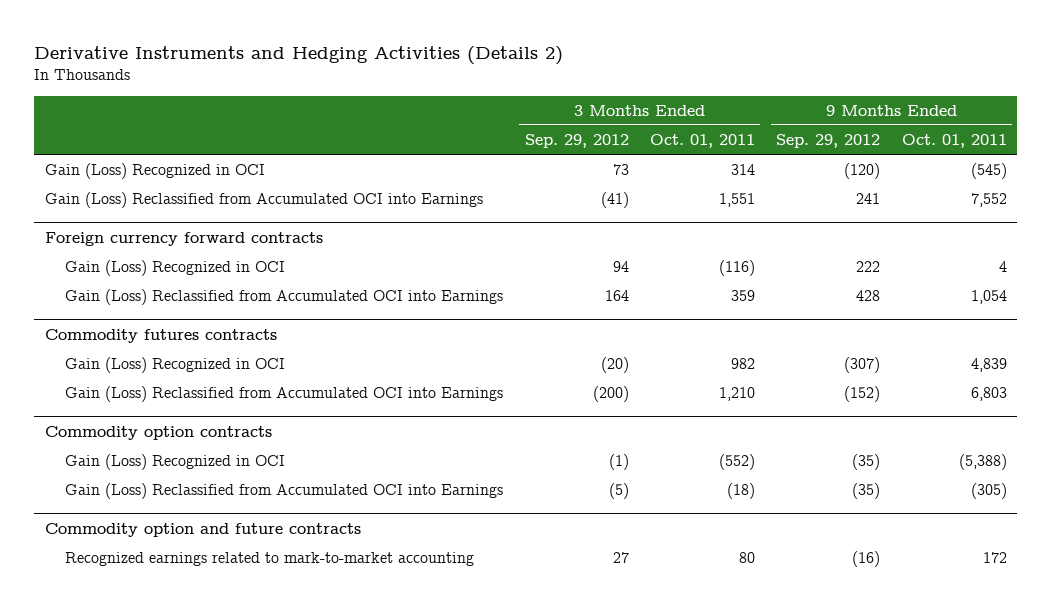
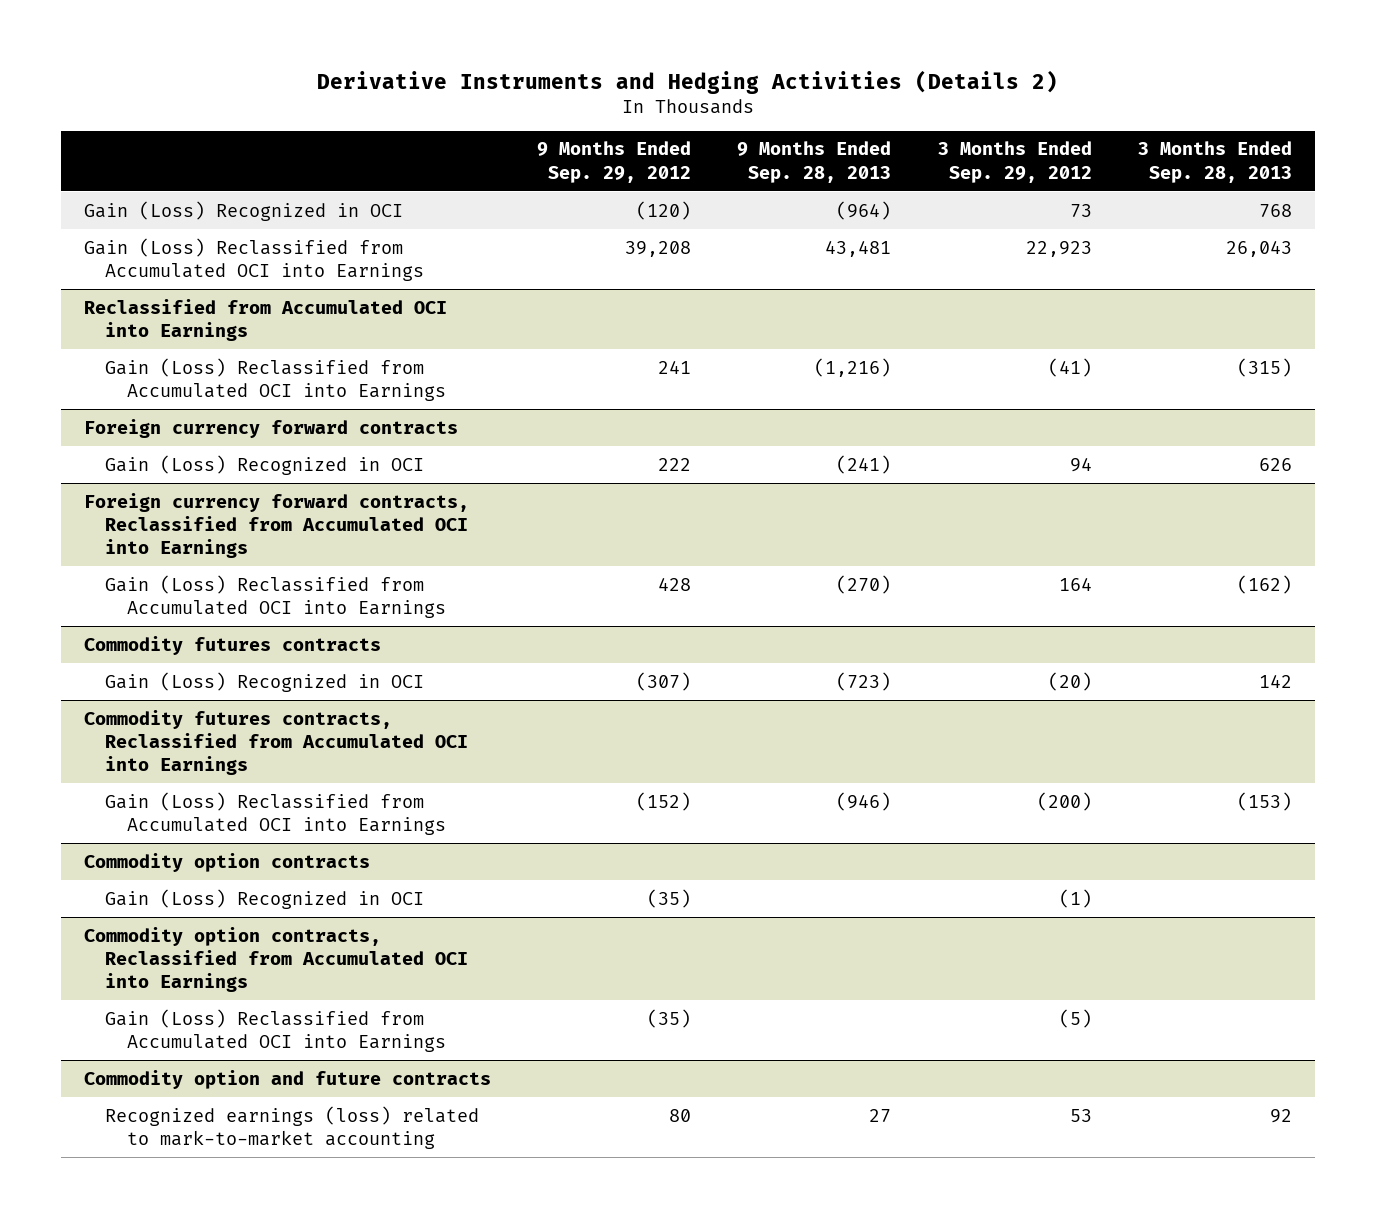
[650,133,756,148] Oct. 01, 2011 -> none
[901,133,1007,148] Oct. 01, 2011 -> none
none -> [737,141,892,183] 9 Months Ended Sep. 28, 2013
none -> [1137,141,1292,183] 3 Months Ended Sep. 28, 2013
none -> [84,237,425,281] Gain (Loss) Reclassified from Accumulated OCI into Earnings
none -> [84,298,448,341] Reclassified from Accumulated OCI into Earnings
none -> [84,492,470,558] Foreign currency forward contracts, Reclassified from Accumulated OCI into Earnings
none -> [84,709,469,775] Commodity futures contracts, Reclassified from Accumulated OCI into Earnings
none -> [84,926,469,992] Commodity option contracts, Reclassified from Accumulated OCI into Earnings
[65,552,475,567] Recognized earnings related to mark-to-market accounting -> [105,1105,480,1149] Recognized earnings (loss) related to mark-to-market accounting
[612,552,629,564] 27 -> [1069,1108,1092,1122] 53
[852,551,881,568] (16) -> [669,1108,692,1122] 80

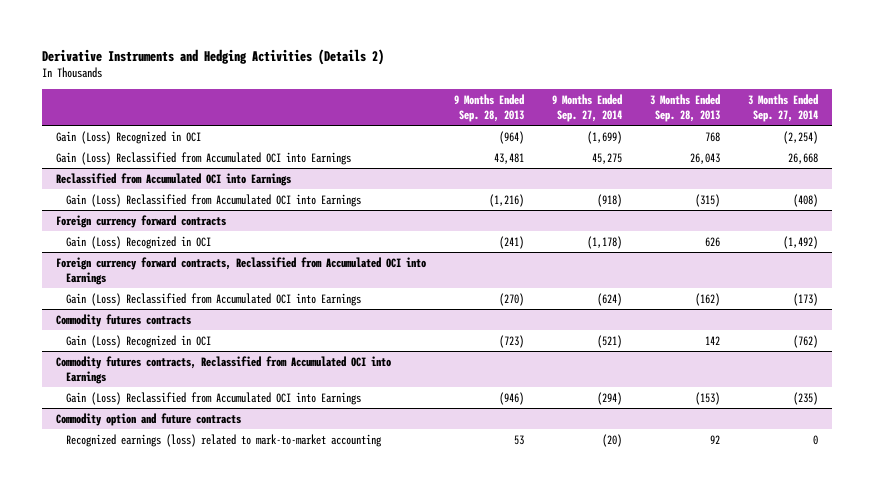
[537,141,692,183] 9 Months Ended Sep. 29, 2012 -> none
[937,141,1092,183] 3 Months Ended Sep. 29, 2012 -> none
none -> [552,93,623,123] 9 Months Ended Sep. 27, 2014
none -> [748,93,819,123] 3 Months Ended Sep. 27, 2014
[84,852,371,872] Commodity option contracts -> none
[105,888,425,909] Gain (Loss) Recognized in OCI -> none
[84,926,469,992] Commodity option contracts, Reclassified from Accumulated OCI into Earnings -> none
[105,1008,446,1052] Gain (Loss) Reclassified from Accumulated OCI into Earnings -> none
[869,1108,892,1122] 27 -> [514,434,525,445] 53

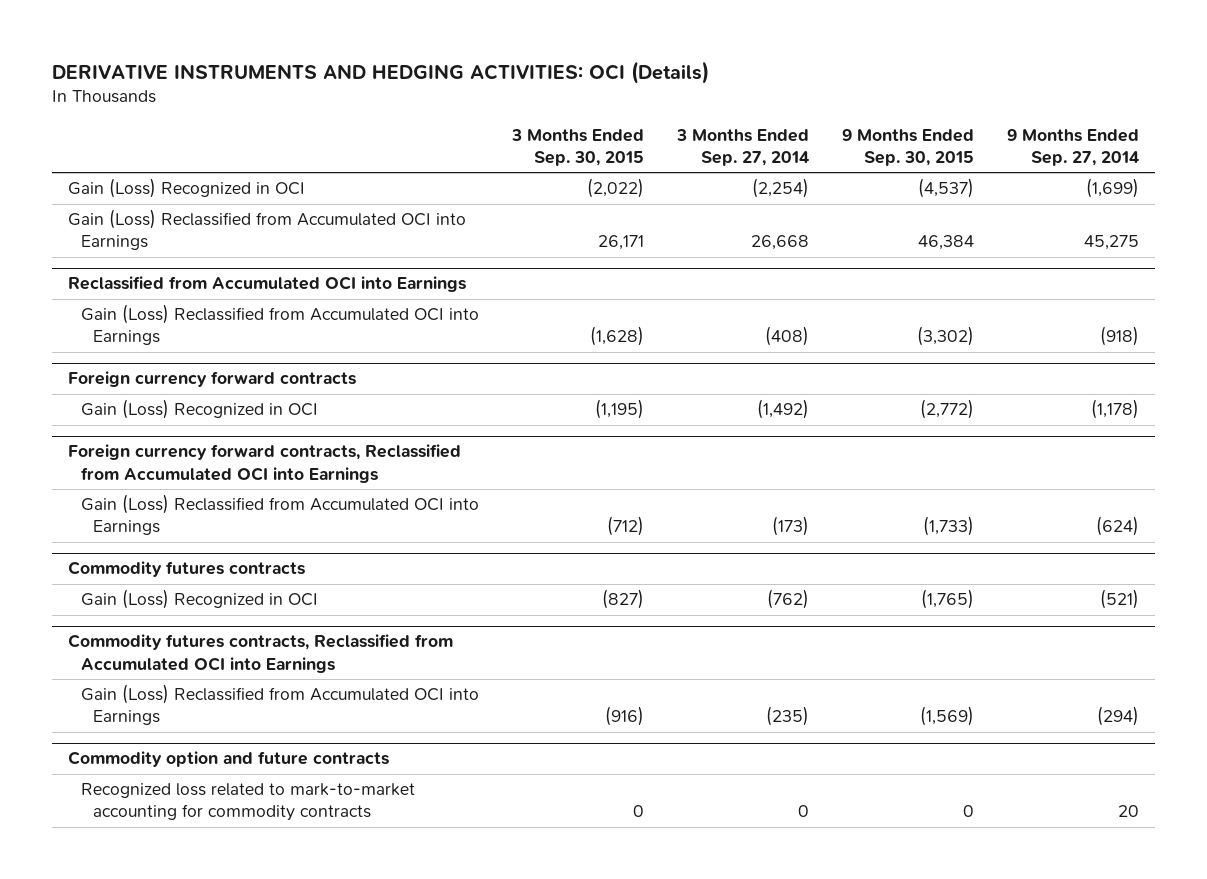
[42,48,385,65] Derivative Instruments and Hedging Activities (Details 2) -> [51,60,709,84] DERIVATIVE INSTRUMENTS AND HEDGING ACTIVITIES: OCI (Details)
[454,93,525,123] 9 Months Ended Sep. 28, 2013 -> none
[650,93,721,123] 3 Months Ended Sep. 28, 2013 -> none
none -> [510,128,644,166] 3 Months Ended Sep. 30, 2015
none -> [841,128,974,166] 9 Months Ended Sep. 30, 2015
[65,433,382,447] Recognized earnings (loss) related to mark-to-market accounting -> [80,783,415,822] Recognized loss related to mark-to-market accounting for commodity contracts
[602,433,623,447] (20) -> [1117,805,1139,818] 20

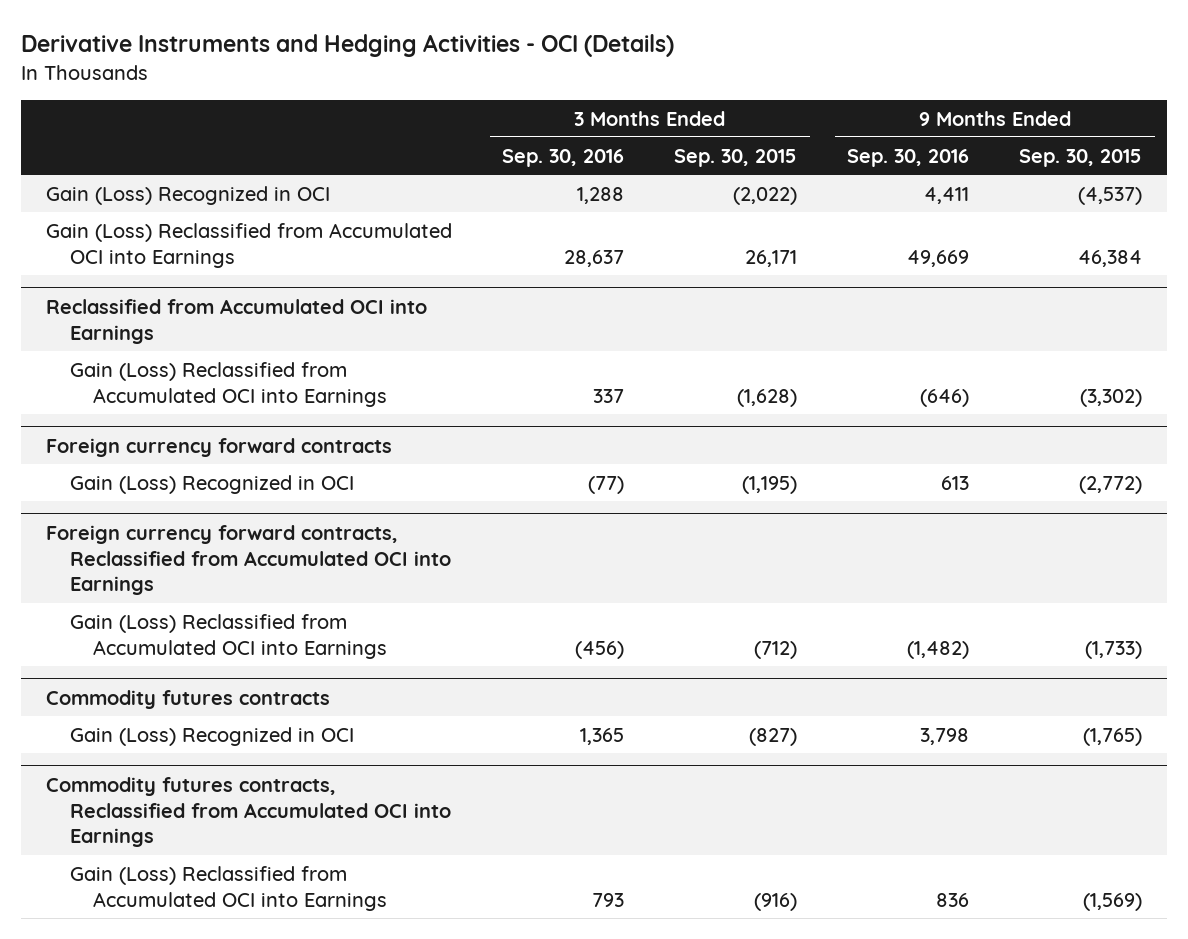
[51,60,709,84] DERIVATIVE INSTRUMENTS AND HEDGING ACTIVITIES: OCI (Details) -> [21,34,675,58] Derivative Instruments and Hedging Activities - OCI (Details)
[675,128,809,166] 3 Months Ended Sep. 27, 2014 -> none
[1006,128,1139,166] 9 Months Ended Sep. 27, 2014 -> none
none -> [502,148,625,167] Sep. 30, 2016
none -> [847,148,970,167] Sep. 30, 2016
[68,751,390,768] Commodity option and future contracts -> none
[80,783,415,822] Recognized loss related to mark-to-market accounting for commodity contracts -> none

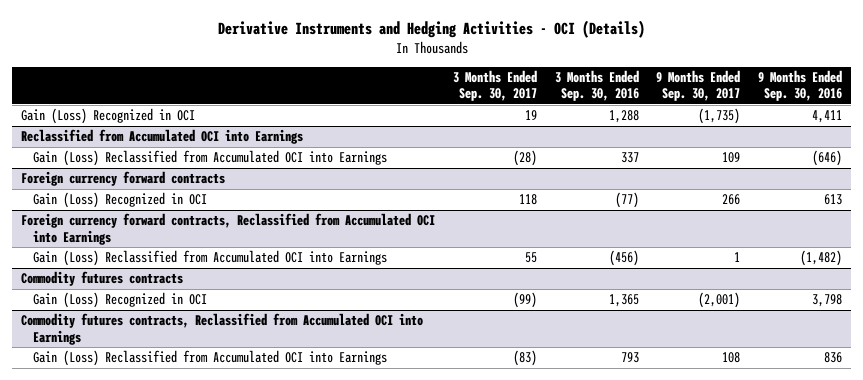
[674,148,798,167] Sep. 30, 2015 -> none
[1019,148,1143,167] Sep. 30, 2015 -> none
none -> [452,70,537,102] 3 Months Ended Sep. 30, 2017
none -> [656,70,741,102] 9 Months Ended Sep. 30, 2017
[46,222,453,268] Gain (Loss) Reclassified from Accumulated OCI into Earnings -> none

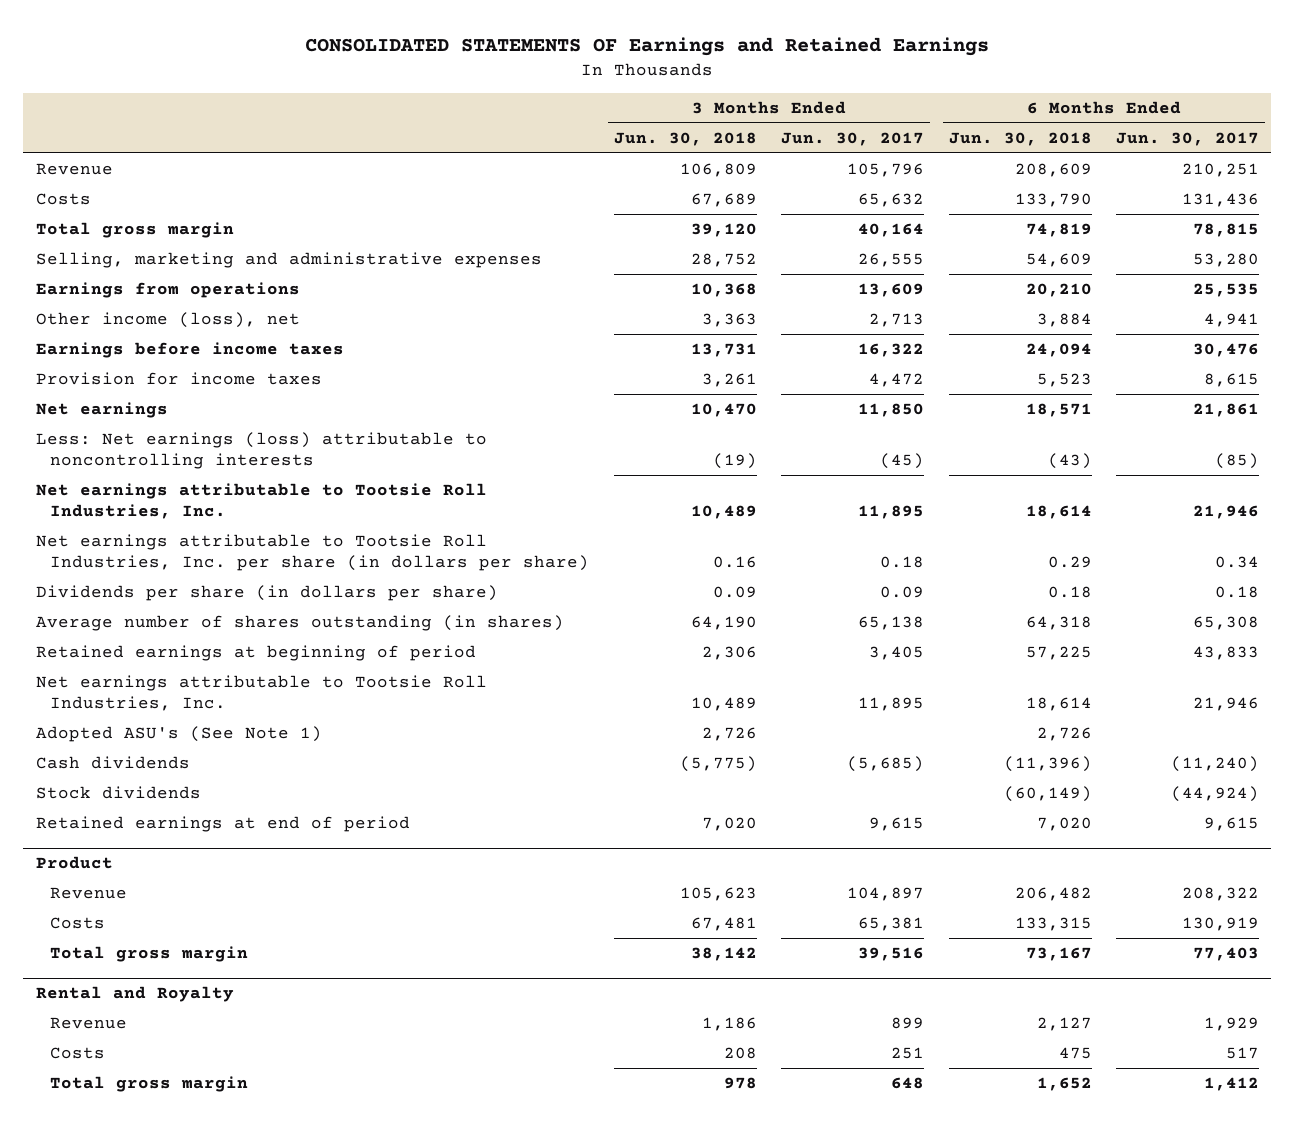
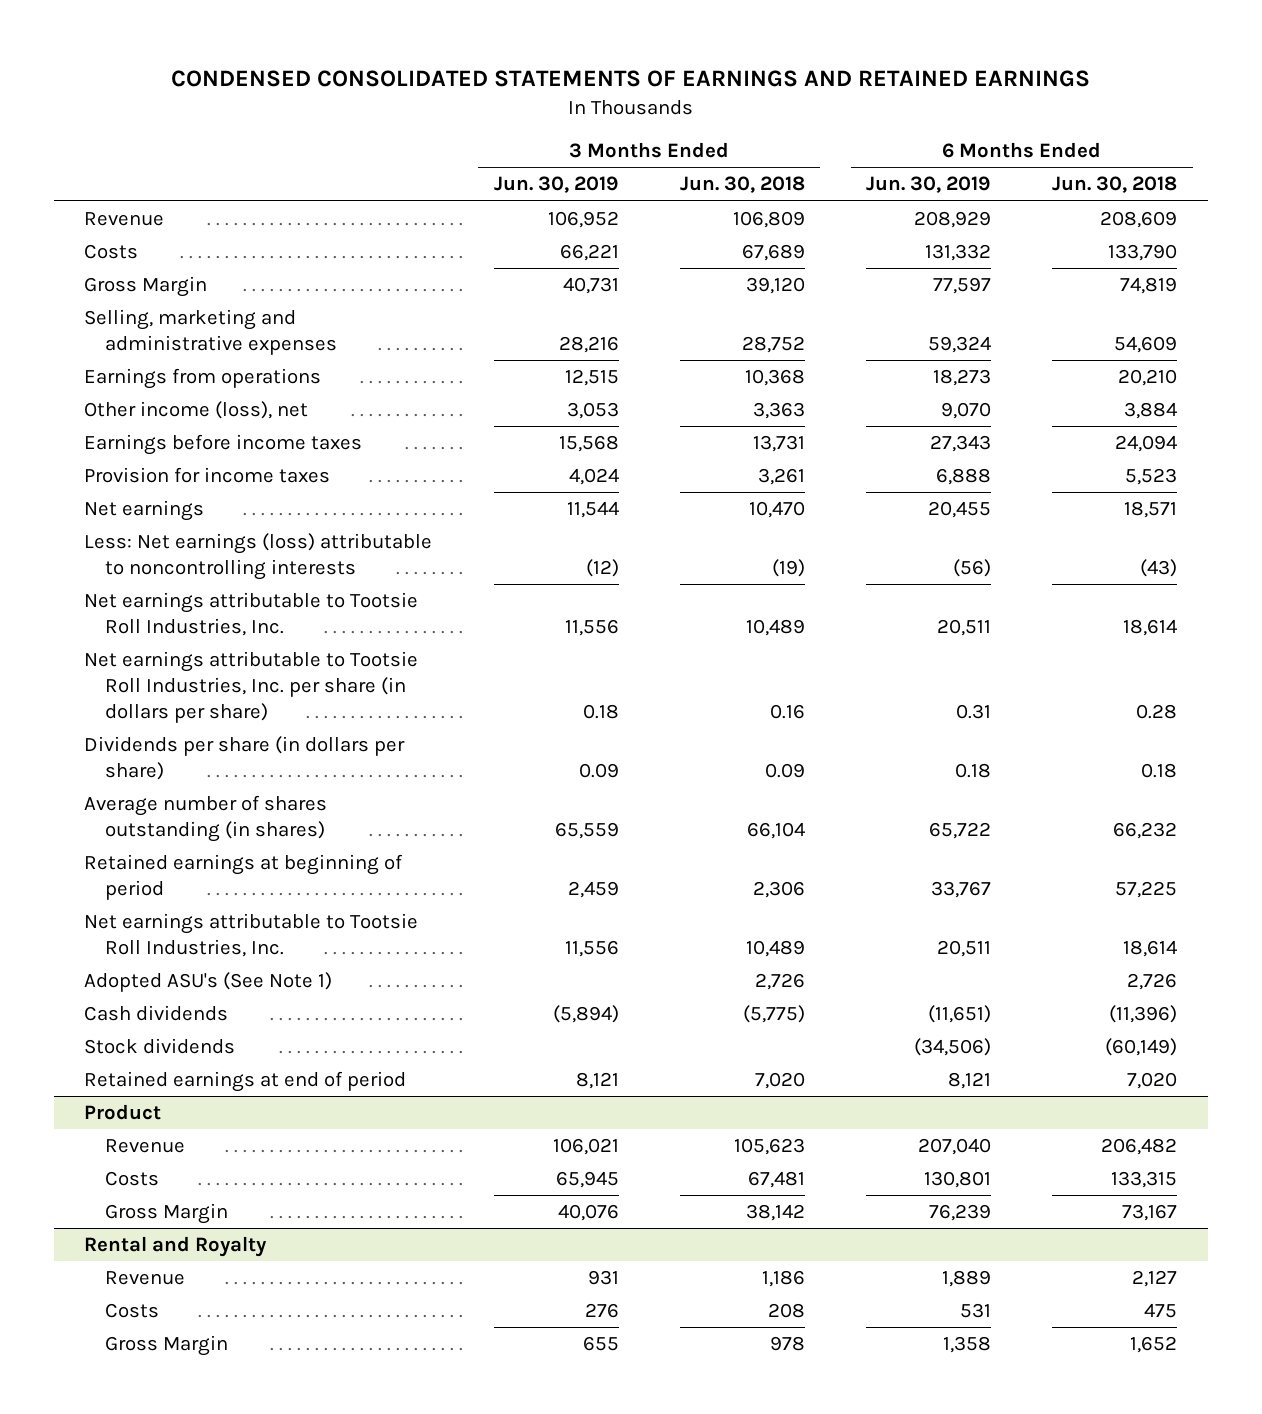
[305,36,990,56] CONSOLIDATED STATEMENTS OF Earnings and Retained Earnings -> [170,69,1090,87] CONDENSED CONSOLIDATED STATEMENTS OF EARNINGS AND RETAINED EARNINGS
[781,131,925,146] Jun. 30, 2017 -> none
[1116,131,1260,146] Jun. 30, 2017 -> none
none -> [493,176,619,194] Jun. 30, 2019
none -> [866,176,992,194] Jun. 30, 2019
[35,222,234,239] Total gross margin -> [84,276,208,298] Gross Margin
[1047,555,1092,568] 0.29 -> [1136,704,1178,720] 0.28
[690,616,757,631] 64,190 -> [746,822,805,840] 66,104
[1025,616,1092,631] 64,318 -> [1113,822,1178,840] 66,232
[50,946,249,963] Total gross margin -> [105,1203,229,1225] Gross Margin
[50,1076,249,1093] Total gross margin -> [105,1335,229,1357] Gross Margin

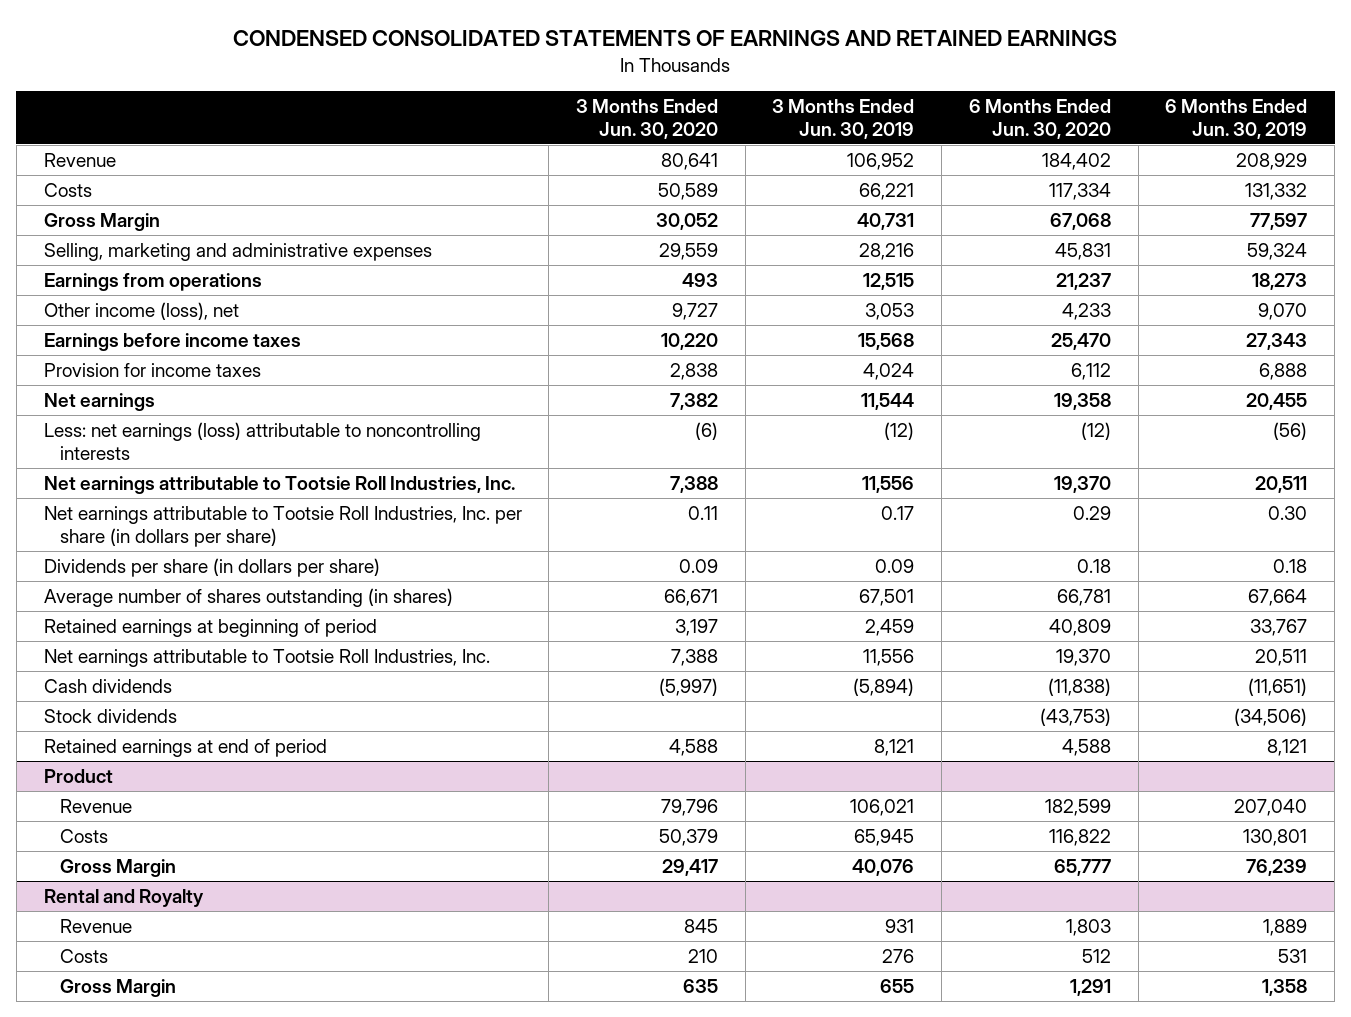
[679,176,805,194] Jun. 30, 2018 -> none
[1052,176,1178,194] Jun. 30, 2018 -> none
none -> [575,98,718,139] 3 Months Ended Jun. 30, 2020
none -> [968,98,1111,139] 6 Months Ended Jun. 30, 2020
[84,533,433,581] Less: Net earnings (loss) attributable to noncontrolling interests -> [43,421,481,461] Less: net earnings (loss) attributable to noncontrolling interests
[582,704,619,720] 0.18 -> [881,505,915,520] 0.17
[956,704,992,720] 0.31 -> [1268,505,1308,520] 0.30
[554,822,619,840] 65,559 -> [859,588,915,606] 67,501
[929,822,992,840] 65,722 -> [1248,588,1308,606] 67,664
[84,972,333,993] Adopted ASU's (See Note 1) -> none

